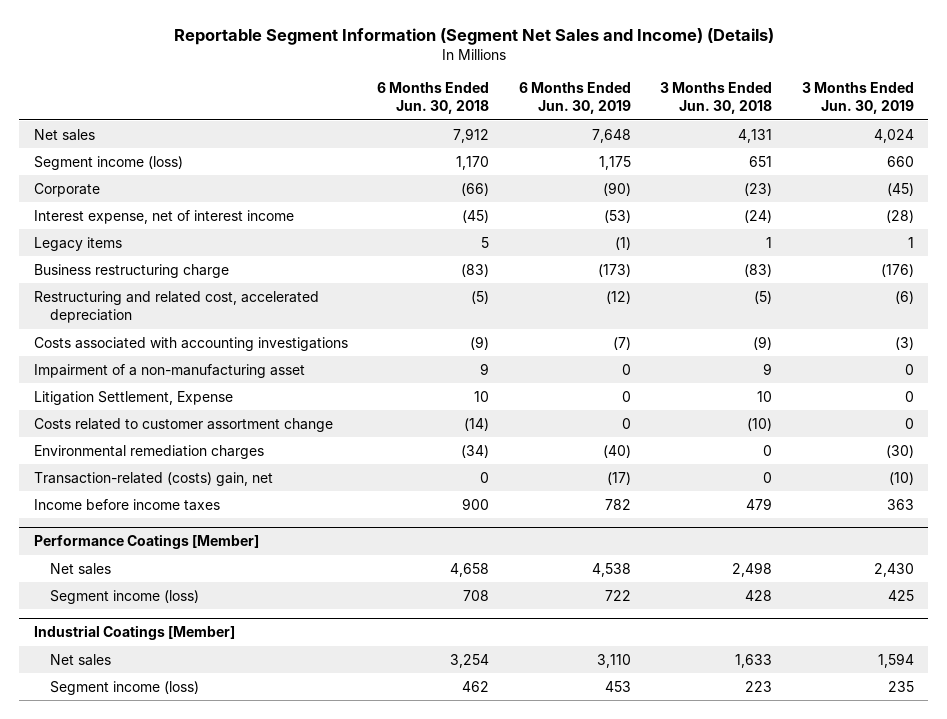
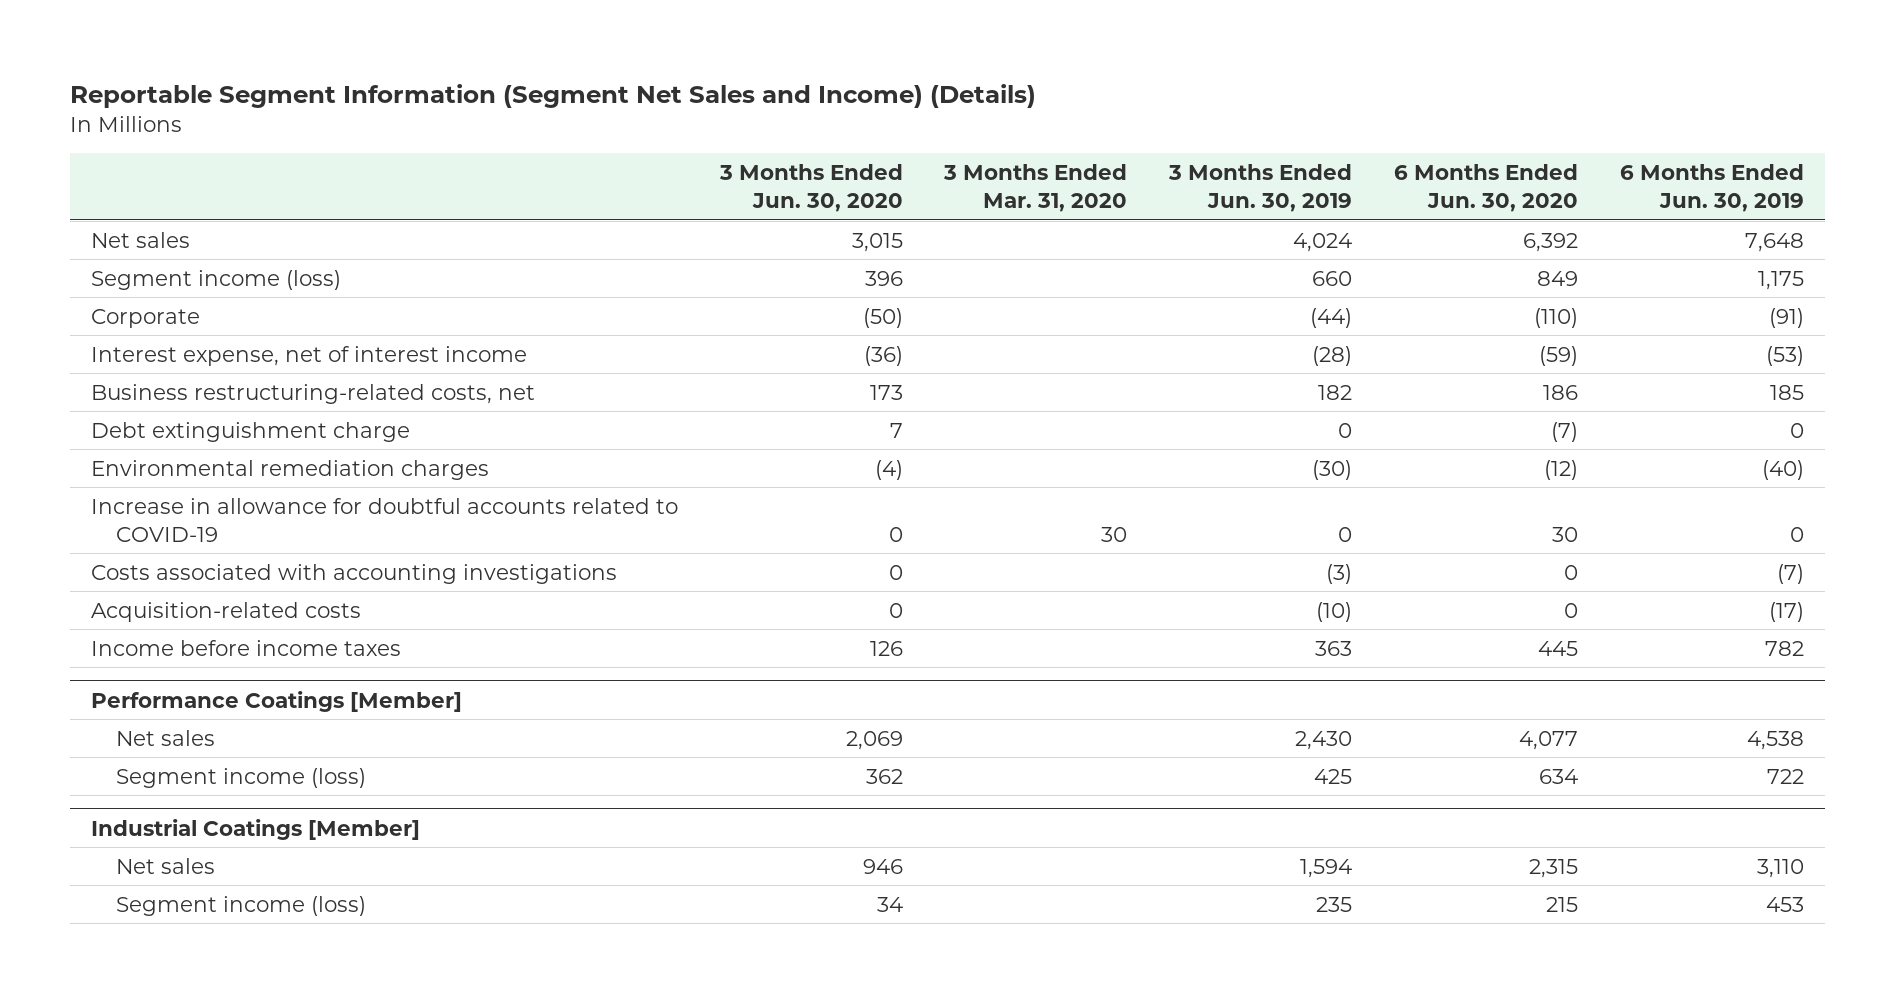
[377,81,490,115] 6 Months Ended Jun. 30, 2018 -> none
[660,81,773,115] 3 Months Ended Jun. 30, 2018 -> none
none -> [718,164,903,212] 3 Months Ended Jun. 30, 2020
none -> [943,164,1128,212] 3 Months Ended Mar. 31, 2020
none -> [1394,164,1579,212] 6 Months Ended Jun. 30, 2020
[602,181,631,196] (90) -> [1768,307,1804,328] (91)
[886,182,914,196] (45) -> [1310,307,1353,328] (44)
[33,236,122,251] Legacy items -> none
[33,263,229,278] Business restructuring charge -> none
[33,290,319,324] Restructuring and related cost, accelerated depreciation -> none
[33,363,305,378] Impairment of a non-manufacturing asset -> none
[33,390,233,405] Litigation Settlement, Expense -> none
[33,417,333,432] Costs related to customer assortment change -> none
none -> [90,383,535,404] Business restructuring-related costs, net
none -> [90,421,410,442] Debt extinguishment charge
none -> [90,497,678,542] Increase in allowance for doubtful accounts related to COVID-19
[33,336,348,351] Costs associated with accounting investigations -> [90,563,617,584] Costs associated with accounting investigations
[33,471,273,486] Transaction-related (costs) gain, net -> [90,601,361,622] Acquisition-related costs

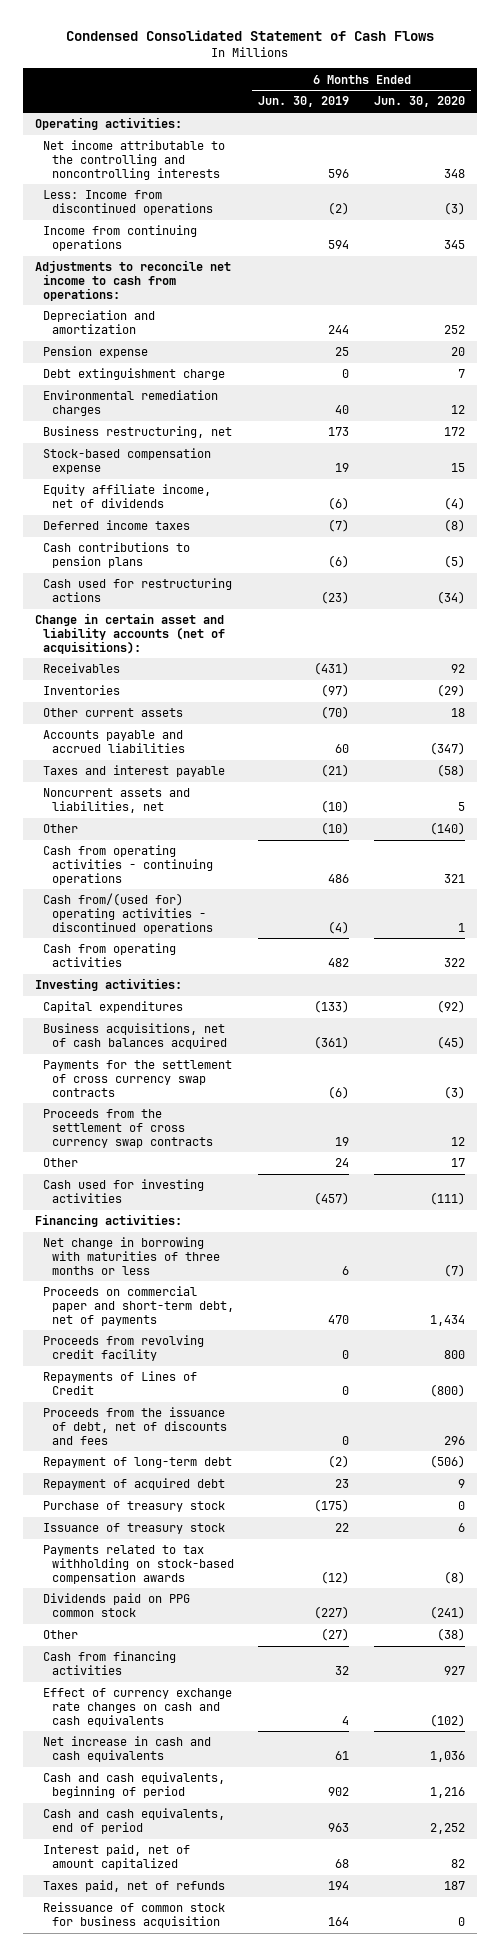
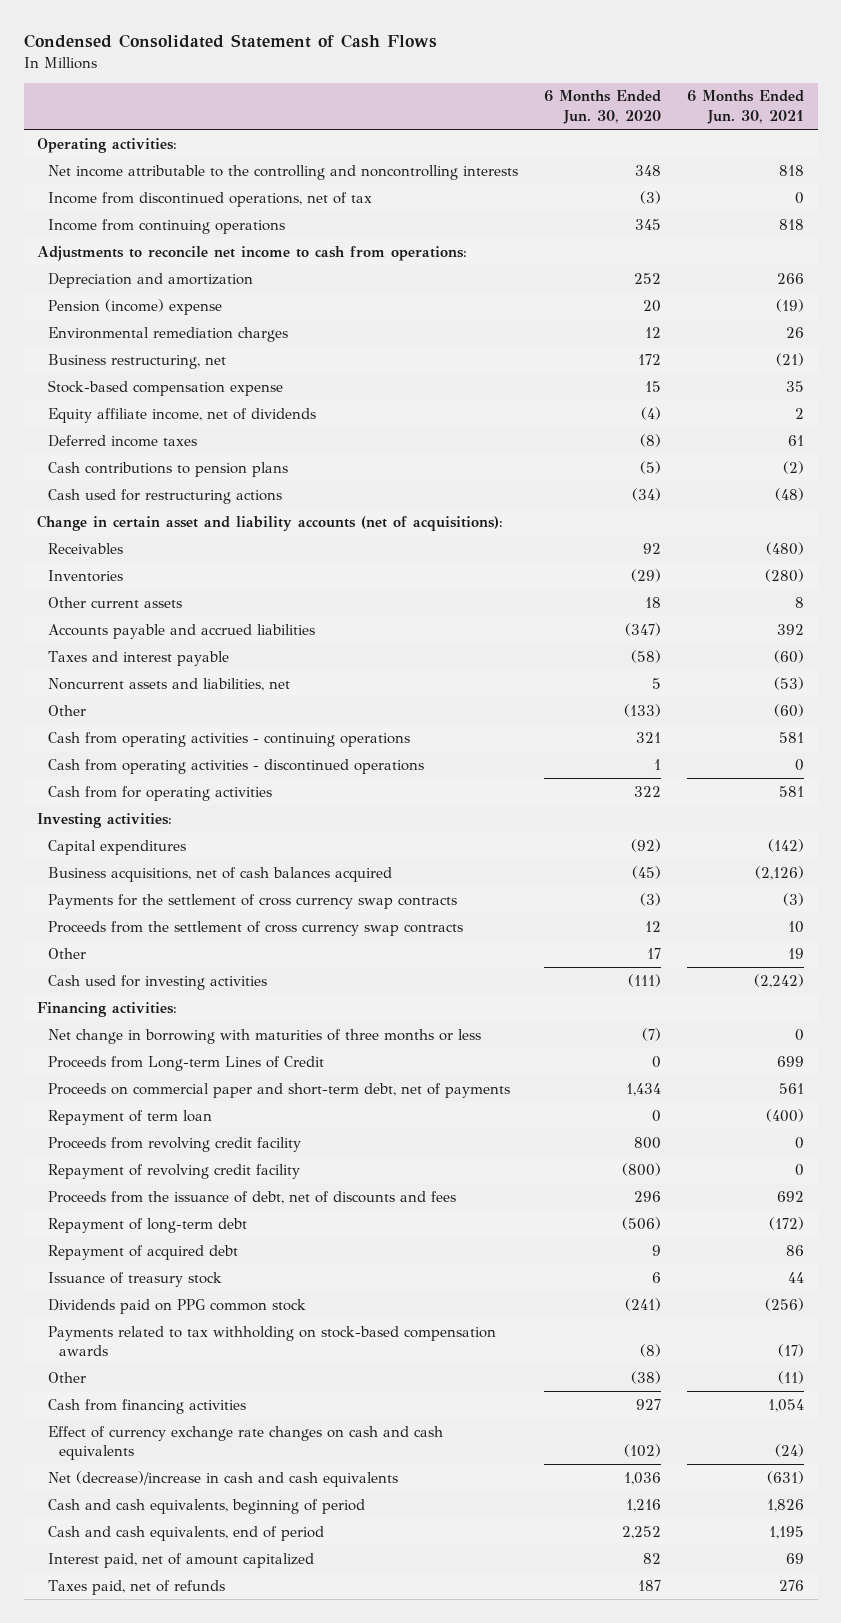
[258,96,350,108] Jun. 30, 2019 -> none
none -> [687,90,805,125] 6 Months Ended Jun. 30, 2021
[43,190,213,215] Less: Income from discontinued operations -> [47,191,372,207] Income from discontinued operations, net of tax
[43,368,226,381] Debt extinguishment charge -> none
[43,346,149,359] Pension expense -> [47,298,222,315] Pension (income) expense
[429,822,465,836] (140) -> [624,703,662,717] (133)
[43,893,213,934] Cash from/(used for) operating activities - discontinued operations -> [47,758,424,774] Cash from operating activities - discontinued operations
[43,943,177,967] Cash from operating activities -> [47,785,272,801] Cash from for operating activities
none -> [47,1055,324,1071] Proceeds from Long-term Lines of Credit
none -> [47,1109,212,1125] Repayment of term loan
[43,1371,198,1395] Repayments of Lines of Credit -> [47,1163,300,1179] Repayment of revolving credit facility
[43,1501,226,1513] Purchase of treasury stock -> none
[43,1545,234,1584] Payments related to tax withholding on stock-based compensation awards -> [47,1325,496,1357] Payments related to tax withholding on stock-based compensation awards
[43,1736,212,1762] Net increase in cash and cash equivalents -> [47,1470,398,1487] Net (decrease)/increase in cash and cash equivalents
[43,1902,226,1928] Reissuance of common stock for business acquisition -> none

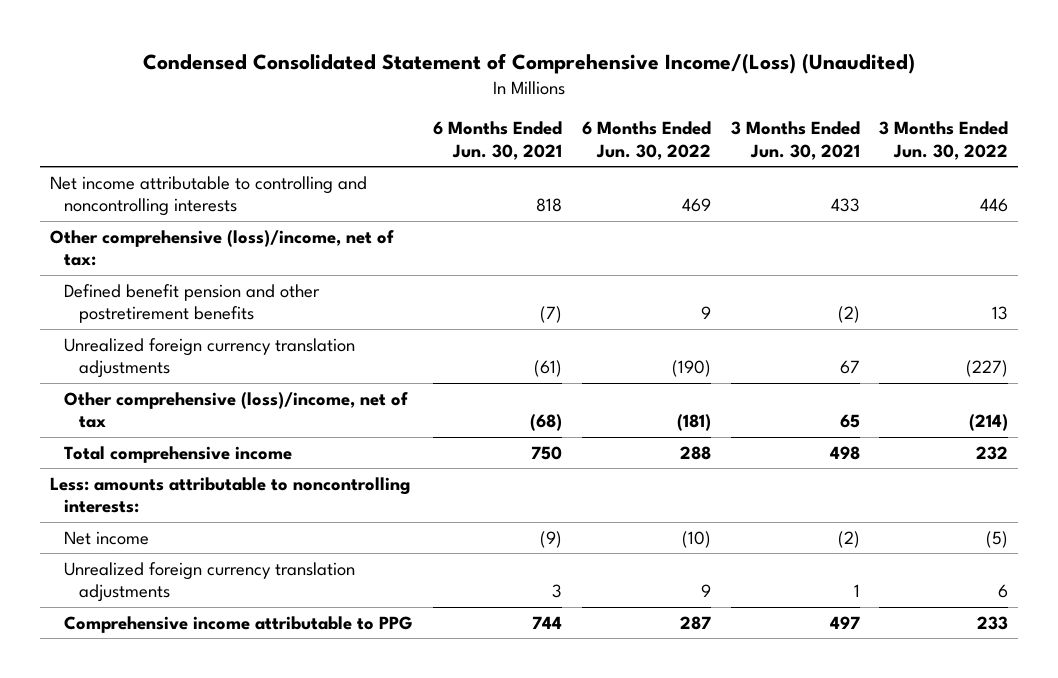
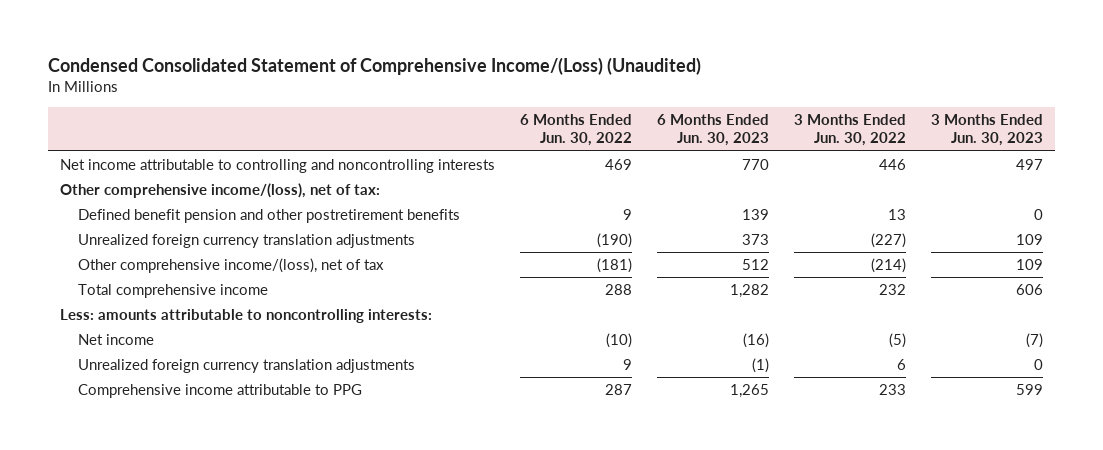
[433,121,563,161] 6 Months Ended Jun. 30, 2021 -> none
[730,121,860,161] 3 Months Ended Jun. 30, 2021 -> none
none -> [657,114,770,147] 6 Months Ended Jun. 30, 2023
none -> [930,114,1043,147] 3 Months Ended Jun. 30, 2023
[49,229,394,267] Other comprehensive (loss)/income, net of tax: -> [60,182,381,198] Other comprehensive income/(loss), net of tax:
[64,391,409,429] Other comprehensive (loss)/income, net of tax -> [77,257,384,273] Other comprehensive income/(loss), net of tax

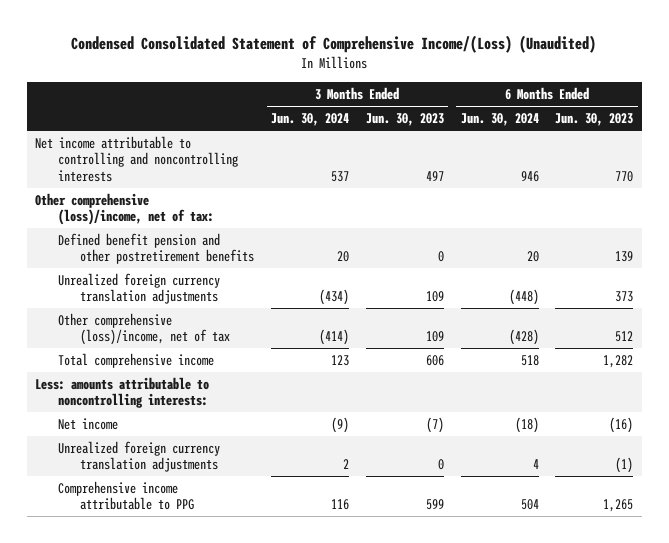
[520,114,633,147] 6 Months Ended Jun. 30, 2022 -> none
[793,114,906,147] 3 Months Ended Jun. 30, 2022 -> none
none -> [270,113,349,127] Jun. 30, 2024
none -> [460,113,539,127] Jun. 30, 2024
[60,182,381,198] Other comprehensive income/(loss), net of tax: -> [35,193,214,226] Other comprehensive (loss)/income, net of tax:
[77,257,384,273] Other comprehensive income/(loss), net of tax -> [57,313,231,346] Other comprehensive (loss)/income, net of tax

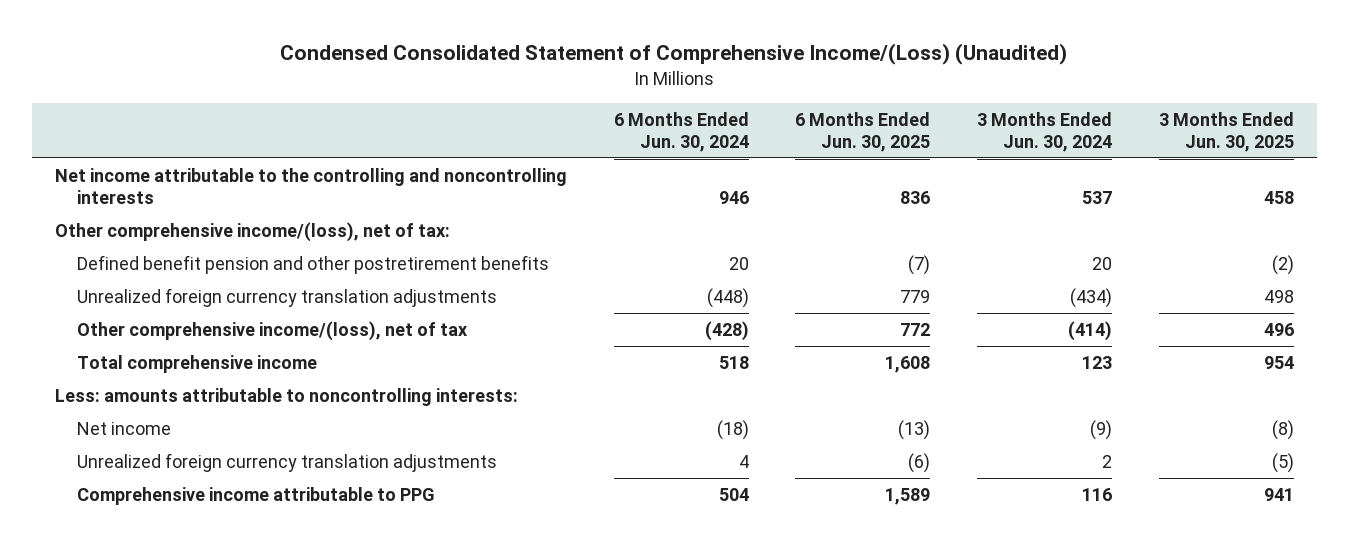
[365,113,444,127] Jun. 30, 2023 -> none
[555,113,634,127] Jun. 30, 2023 -> none
none -> [795,111,931,152] 6 Months Ended Jun. 30, 2025
none -> [1158,111,1294,152] 3 Months Ended Jun. 30, 2025
[35,136,238,182] Net income attributable to controlling and noncontrolling interests -> [55,167,568,205] Net income attributable to the controlling and noncontrolling interests
[35,193,214,226] Other comprehensive (loss)/income, net of tax: -> [55,221,451,242] Other comprehensive income/(loss), net of tax:
[57,313,231,346] Other comprehensive (loss)/income, net of tax -> [77,320,469,341] Other comprehensive income/(loss), net of tax

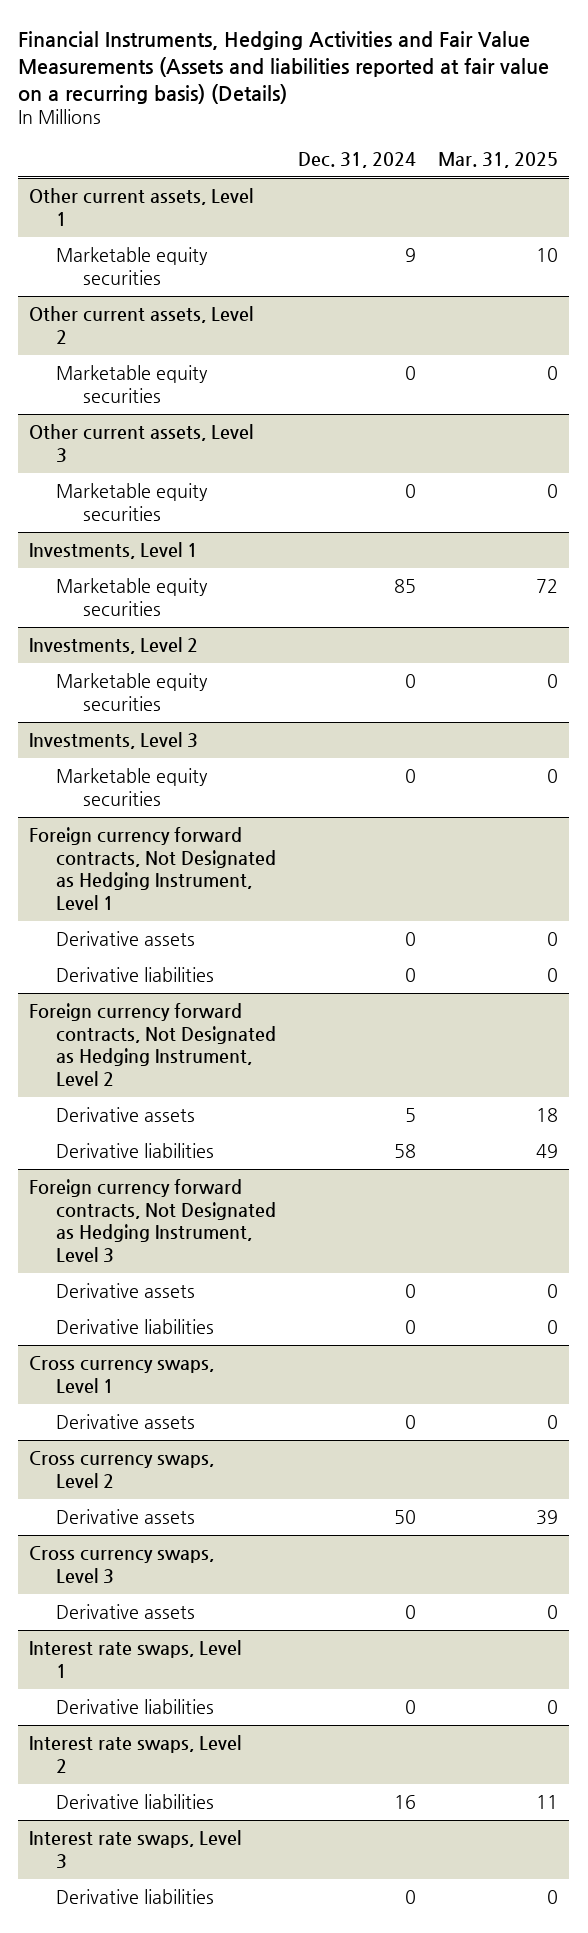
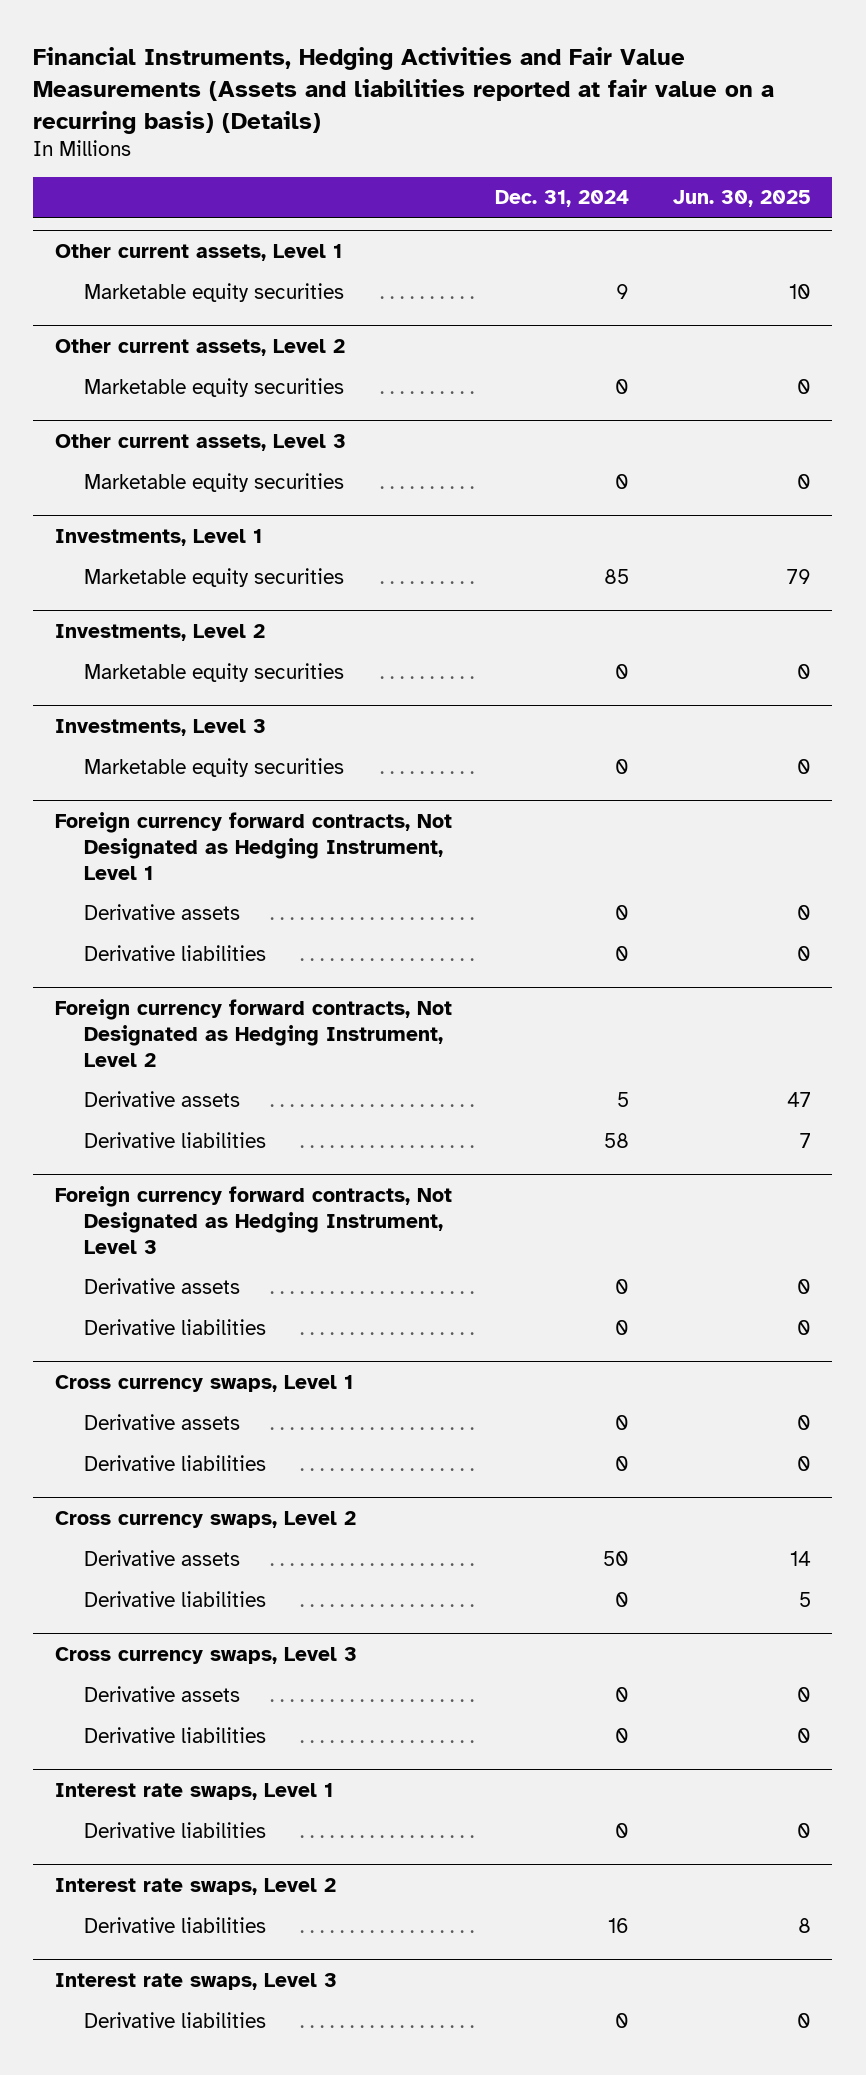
[438,151,559,168] Mar. 31, 2025 -> none
none -> [672,189,811,207] Jun. 30, 2025
none -> [84,1455,267,1472] Derivative liabilities
none -> [84,1591,267,1608] Derivative liabilities
none -> [84,1727,267,1744] Derivative liabilities

